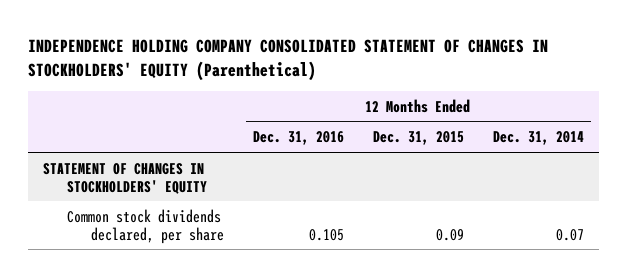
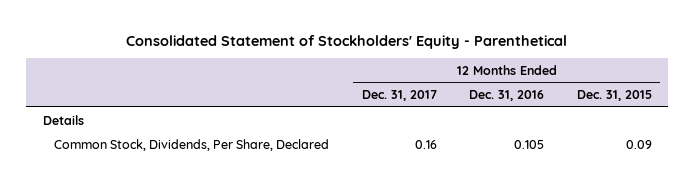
[28,39,549,81] INDEPENDENCE HOLDING COMPANY CONSOLIDATED STATEMENT OF CHANGES IN STOCKHOLDERS' EQUITY (Parenthetical) -> [126,34,568,49] Consolidated Statement of Stockholders' Equity - Parenthetical
[493,131,585,146] Dec. 31, 2014 -> none
none -> [361,90,437,102] Dec. 31, 2017
[42,162,207,194] STATEMENT OF CHANGES IN STOCKHOLDERS' EQUITY -> none
none -> [42,114,84,125] Details
[66,208,224,244] Common stock dividends declared, per share -> [53,138,329,151] Common Stock, Dividends, Per Share, Declared

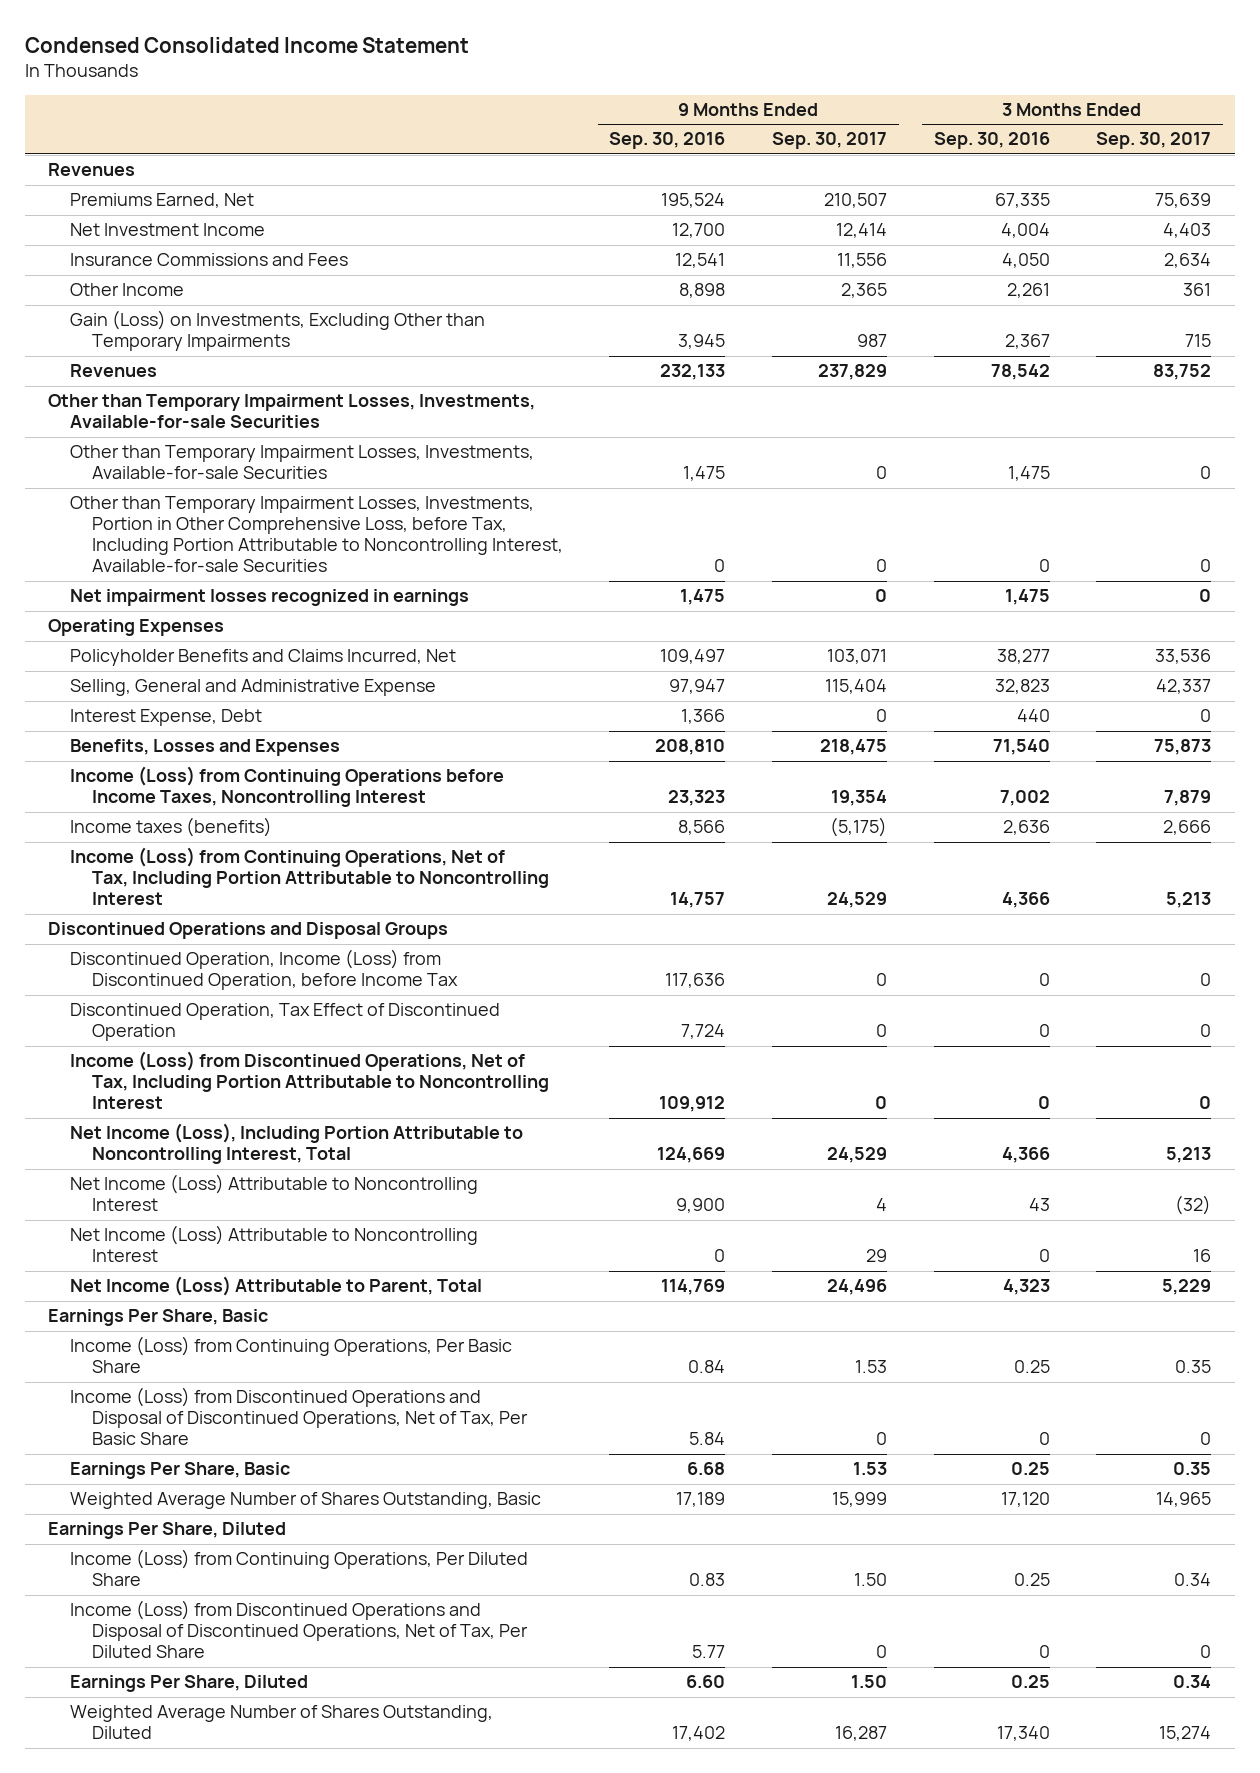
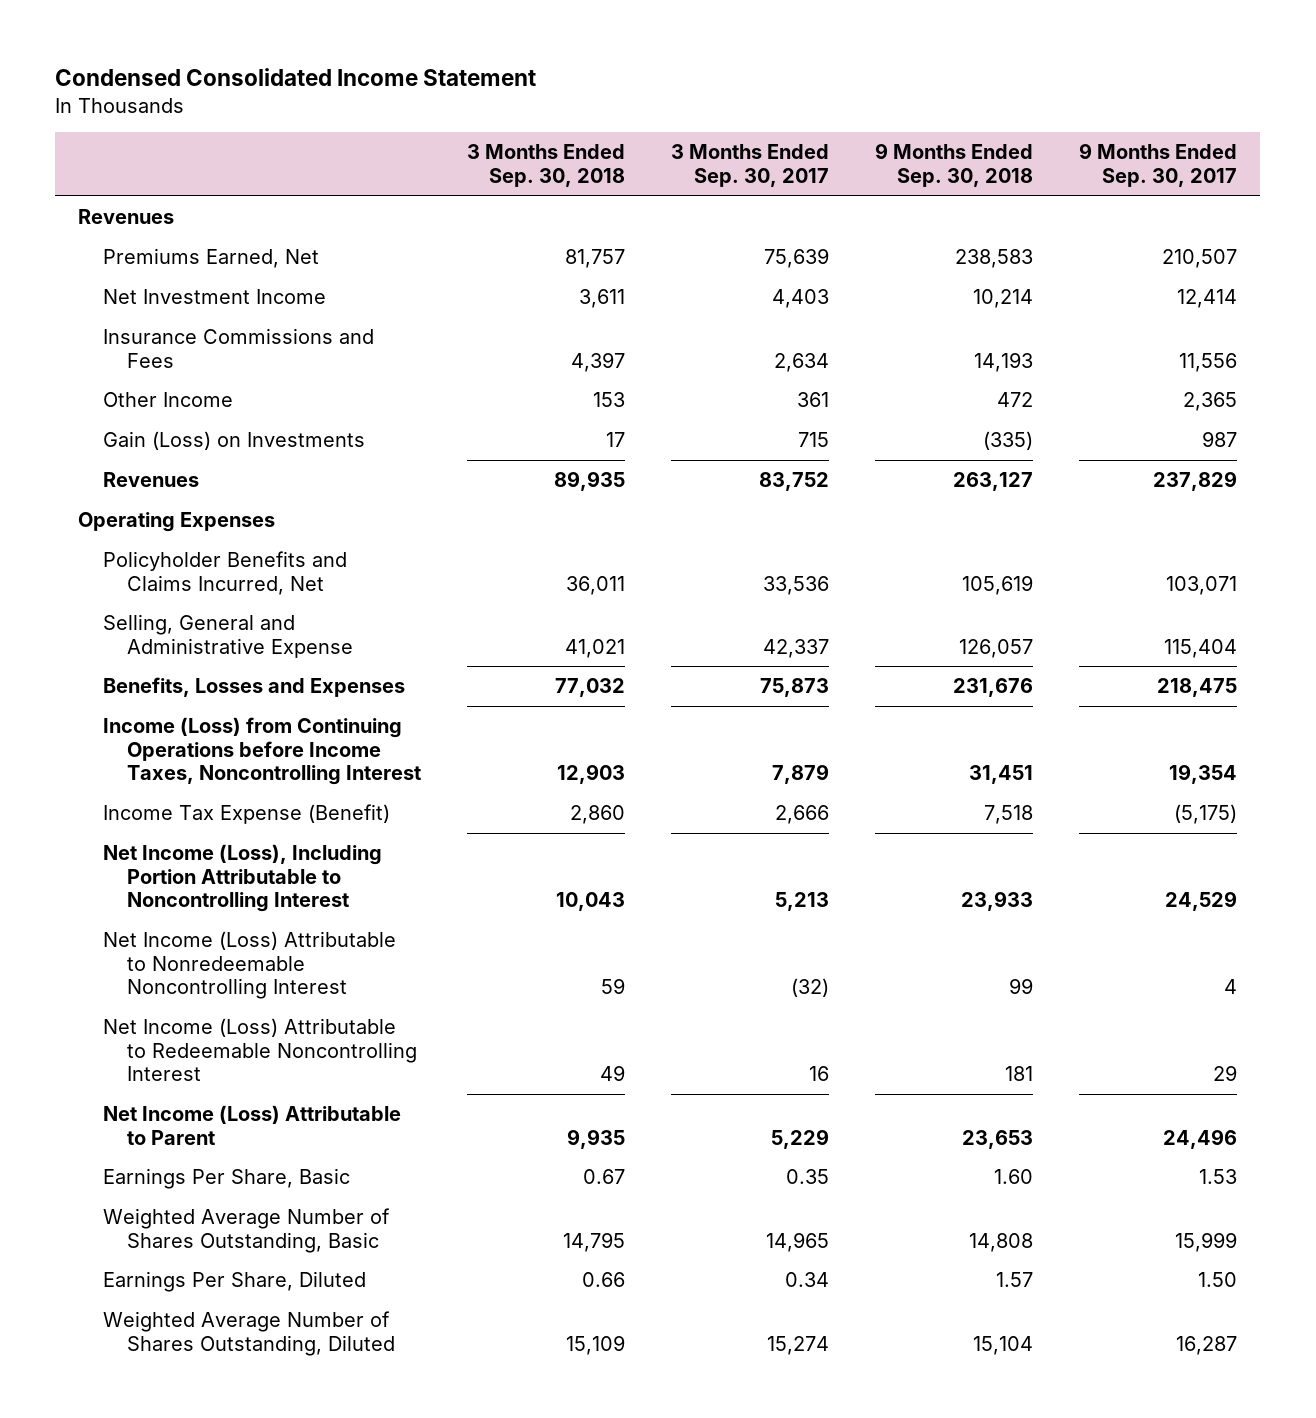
[609,132,726,150] Sep. 30, 2016 -> none
[933,132,1050,150] Sep. 30, 2016 -> none
none -> [467,144,626,188] 3 Months Ended Sep. 30, 2018
none -> [875,143,1034,188] 9 Months Ended Sep. 30, 2018
[69,310,485,352] Gain (Loss) on Investments, Excluding Other than Temporary Impairments -> [102,430,365,450] Gain (Loss) on Investments
[48,394,536,429] Other than Temporary Impairment Losses, Investments, Available-for-sale Securities -> none
[69,445,534,480] Other than Temporary Impairment Losses, Investments, Available-for-sale Securities -> none
[69,496,563,573] Other than Temporary Impairment Losses, Investments, Portion in Other Comprehensive Loss, before Tax, Including Portion Attributable to Noncontrolling Interest, Available-for-sale Securities -> none
[69,589,469,607] Net impairment losses recognized in earnings -> none
[69,709,262,727] Interest Expense, Debt -> none
[69,847,549,906] Income (Loss) from Continuing Operations, Net of Tax, Including Portion Attributable to Noncontrolling Interest -> none
[48,922,449,940] Discontinued Operations and Disposal Groups -> none
[69,949,458,991] Discontinued Operation, Income (Loss) from Discontinued Operation, before Income Tax -> none
[69,1003,500,1042] Discontinued Operation, Tax Effect of Discontinued Operation -> none
[69,1051,549,1110] Income (Loss) from Discontinued Operations, Net of Tax, Including Portion Attributable to Noncontrolling Interest -> none
[48,1309,269,1327] Earnings Per Share, Basic -> none
[69,1336,512,1374] Income (Loss) from Continuing Operations, Per Basic Share -> none
[69,1387,528,1446] Income (Loss) from Discontinued Operations and Disposal of Discontinued Operations, Net of Tax, Per Basic Share -> none
[69,817,272,838] Income taxes (benefits) -> [102,803,390,824] Income Tax Expense (Benefit)
[69,1123,523,1165] Net Income (Loss), Including Portion Attributable to Noncontrolling Interest, Total -> [102,843,382,913] Net Income (Loss), Including Portion Attributable to Noncontrolling Interest
[69,1174,478,1212] Net Income (Loss) Attributable to Noncontrolling Interest -> [102,930,396,1000] Net Income (Loss) Attributable to Nonredeemable Noncontrolling Interest
[69,1225,478,1263] Net Income (Loss) Attributable to Noncontrolling Interest -> [102,1017,418,1082] Net Income (Loss) Attributable to Redeemable Noncontrolling Interest
[69,1276,482,1297] Net Income (Loss) Attributable to Parent, Total -> [102,1104,401,1145] Net Income (Loss) Attributable to Parent
[48,1522,287,1540] Earnings Per Share, Diluted -> none
[69,1549,528,1587] Income (Loss) from Continuing Operations, Per Diluted Share -> none
[69,1600,528,1659] Income (Loss) from Discontinued Operations and Disposal of Discontinued Operations, Net of Tax, Per Diluted Share -> none

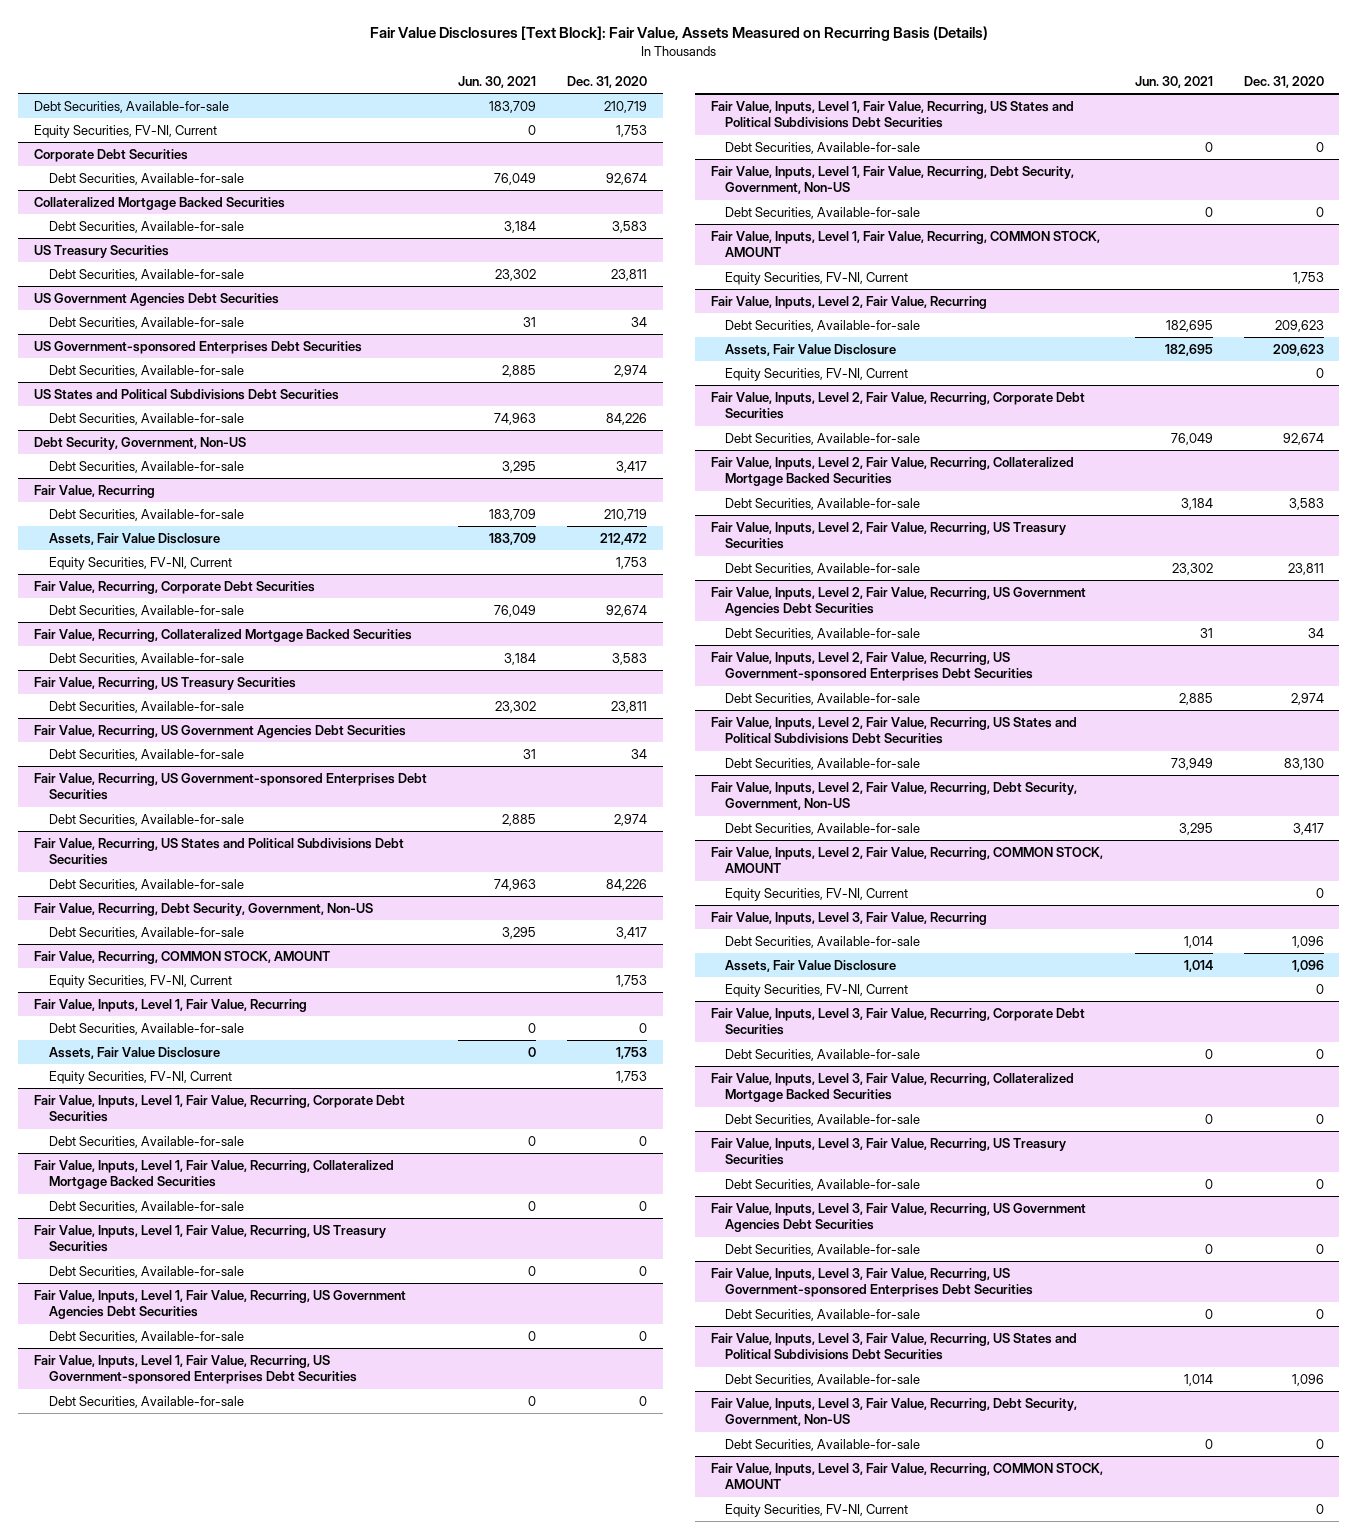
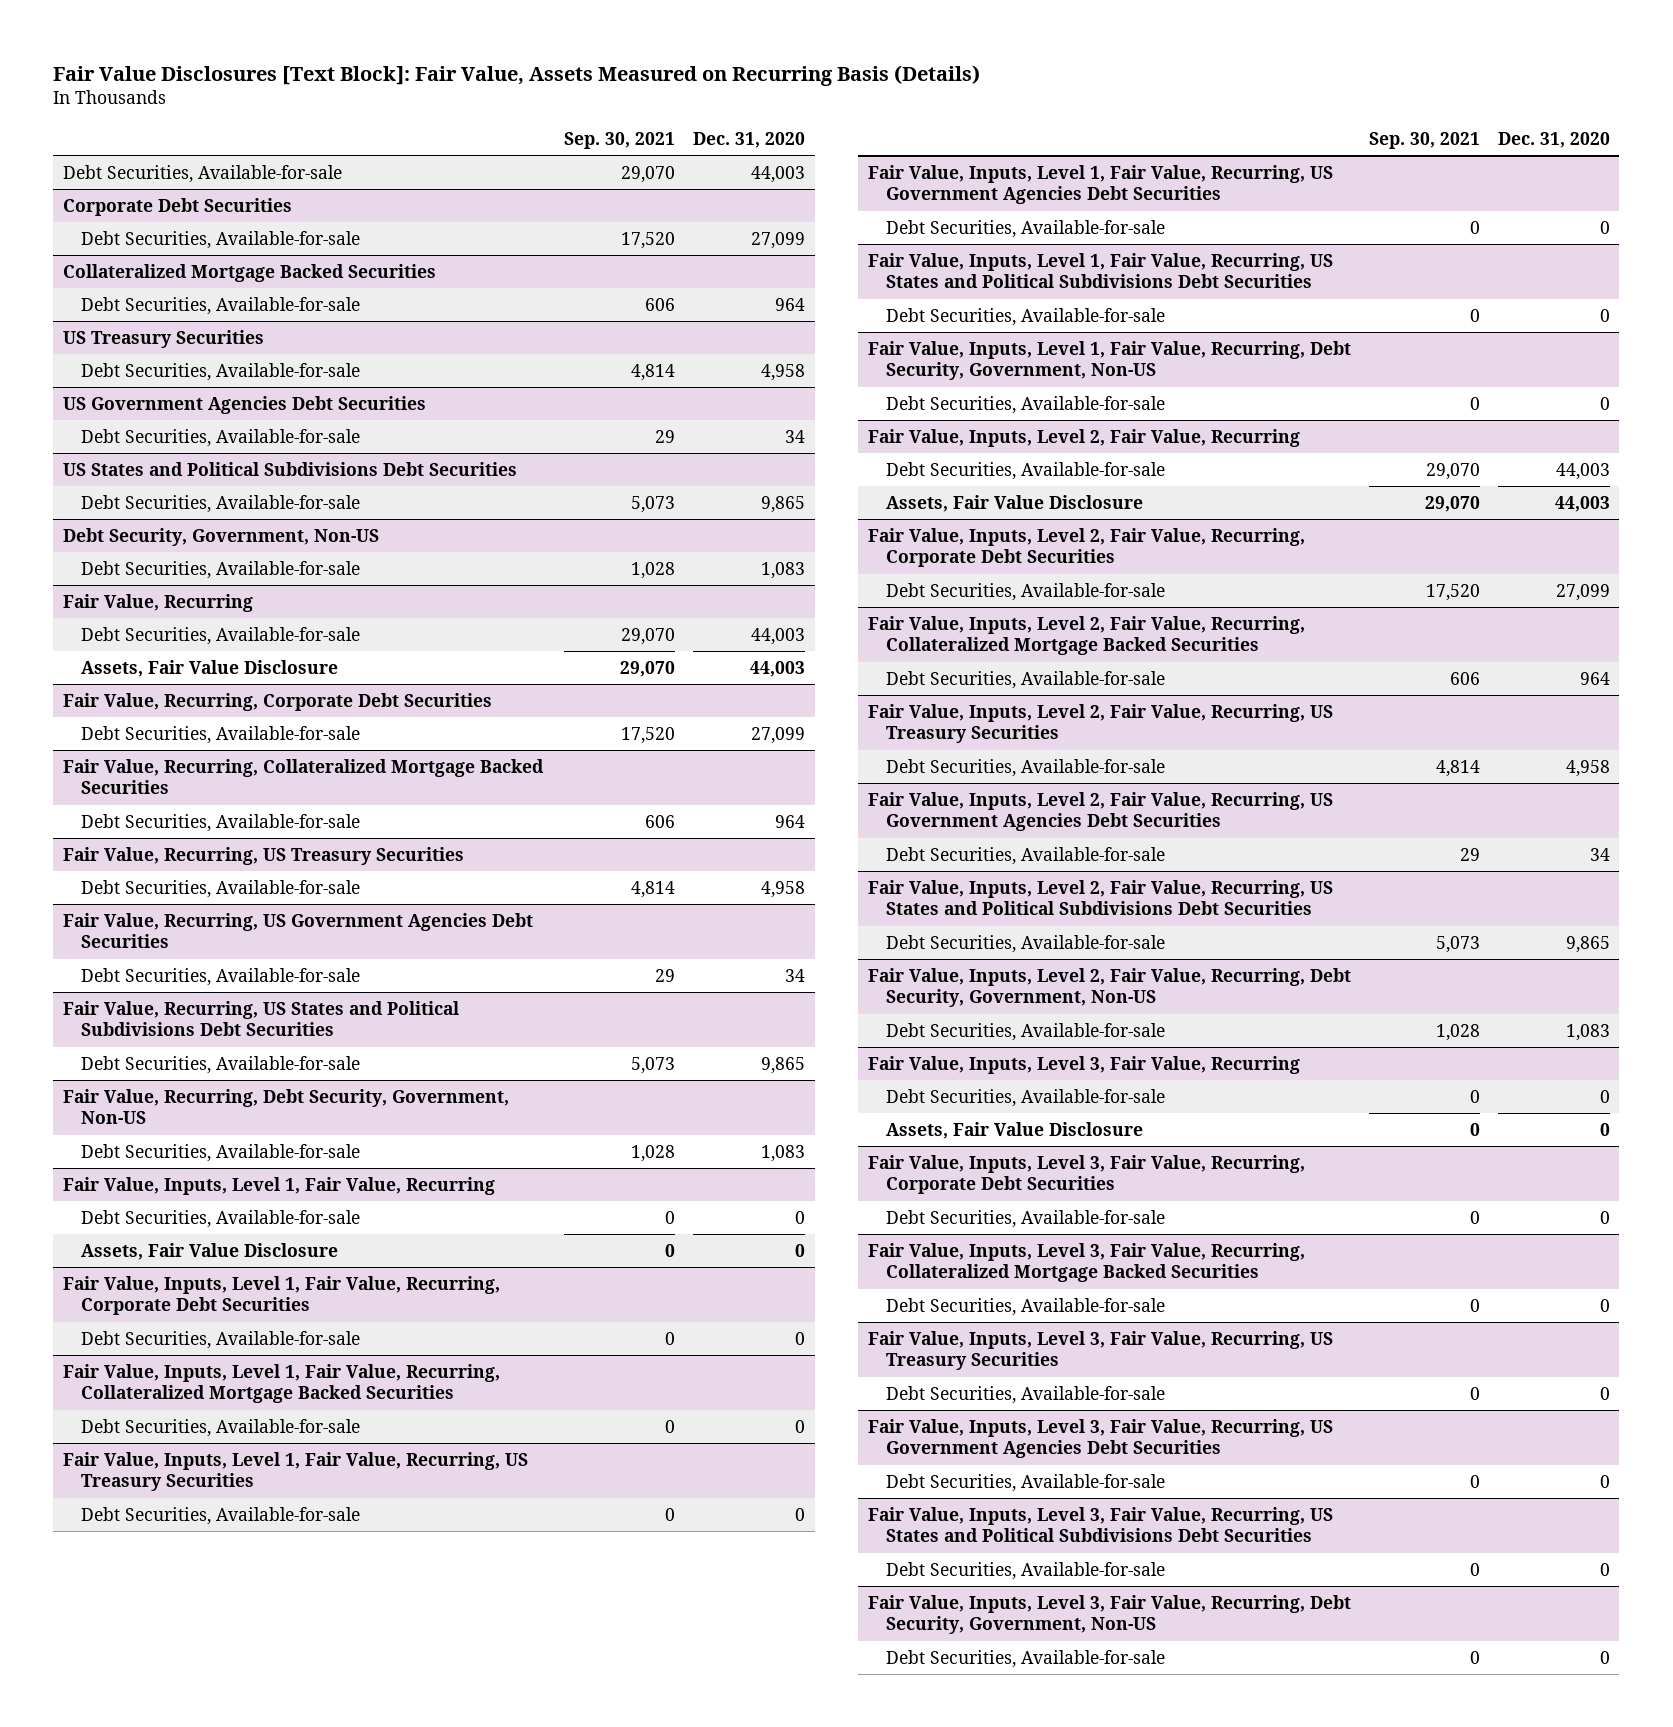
[458,75,537,88] Jun. 30, 2021 -> none
none -> [563,131,675,149] Sep. 30, 2021
[33,124,217,138] Equity Securities, FV-NI, Current -> none
[604,100,648,113] 210,719 -> [751,165,806,183] 44,003
[606,172,648,185] 92,674 -> [751,231,806,249] 27,099
[612,220,648,233] 3,583 -> [775,297,806,311] 964
[611,268,648,281] 23,811 -> [761,363,806,381] 4,958
[33,340,362,354] US Government-sponsored Enterprises Debt Securities -> none
[48,364,244,377] Debt Securities, Available-for-sale -> none
[606,412,648,425] 84,226 -> [761,495,806,513] 9,865
[616,460,648,473] 3,417 -> [761,561,806,579] 1,083
[48,556,232,570] Equity Securities, FV-NI, Current -> none
[604,508,648,521] 210,719 -> [751,627,806,645] 44,003
[600,532,648,545] 212,472 -> [750,660,806,677] 44,003
[606,604,648,617] 92,674 -> [751,726,806,744] 27,099
[612,652,648,665] 3,583 -> [775,814,806,828] 964
[611,700,648,713] 23,811 -> [761,880,806,898] 4,958
[33,772,427,801] Fair Value, Recurring, US Government-sponsored Enterprises Debt Securities -> none
[48,813,244,826] Debt Securities, Available-for-sale -> none
[606,878,648,891] 84,226 -> [761,1056,806,1074] 9,865
[33,950,330,964] Fair Value, Recurring, COMMON STOCK, AMOUNT -> none
[48,974,232,988] Equity Securities, FV-NI, Current -> none
[616,926,648,939] 3,417 -> [761,1144,806,1162] 1,083
[48,1070,232,1084] Equity Securities, FV-NI, Current -> none
[616,1046,648,1059] 1,753 -> [795,1243,806,1257] 0
[33,1354,357,1385] Fair Value, Inputs, Level 1, Fair Value, Recurring, US Government-sponsored Enterprises Debt Securities -> none
[48,1395,244,1408] Debt Securities, Available-for-sale -> none
[710,230,1100,258] Fair Value, Inputs, Level 1, Fair Value, Recurring, COMMON STOCK, AMOUNT -> none
[725,271,909,285] Equity Securities, FV-NI, Current -> none
[725,367,909,381] Equity Securities, FV-NI, Current -> none
[1274,319,1324,332] 209,623 -> [1556,462,1611,480] 44,003
[1272,343,1324,356] 209,623 -> [1555,495,1611,512] 44,003
[1282,432,1324,445] 92,674 -> [1556,583,1611,601] 27,099
[1288,497,1324,510] 3,583 -> [1580,671,1611,685] 964
[1287,562,1324,575] 23,811 -> [1566,759,1611,777] 4,958
[710,651,1034,682] Fair Value, Inputs, Level 2, Fair Value, Recurring, US Government-sponsored Enterprises Debt Securities -> none
[725,692,921,705] Debt Securities, Available-for-sale -> none
[1283,757,1324,770] 83,130 -> [1566,935,1611,953] 9,865
[710,846,1103,874] Fair Value, Inputs, Level 2, Fair Value, Recurring, COMMON STOCK, AMOUNT -> none
[725,887,909,901] Equity Securities, FV-NI, Current -> none
[1292,822,1324,835] 3,417 -> [1566,1023,1611,1041] 1,083
[725,983,909,997] Equity Securities, FV-NI, Current -> none
[1291,935,1324,948] 1,096 -> [1600,1089,1611,1103] 0
[1291,959,1324,972] 1,096 -> [1600,1122,1611,1136] 0
[710,1267,1034,1298] Fair Value, Inputs, Level 3, Fair Value, Recurring, US Government-sponsored Enterprises Debt Securities -> none
[725,1308,921,1321] Debt Securities, Available-for-sale -> none
[1291,1373,1324,1386] 1,096 -> [1600,1562,1611,1576] 0
[710,1462,1103,1490] Fair Value, Inputs, Level 3, Fair Value, Recurring, COMMON STOCK, AMOUNT -> none
[725,1503,909,1517] Equity Securities, FV-NI, Current -> none

